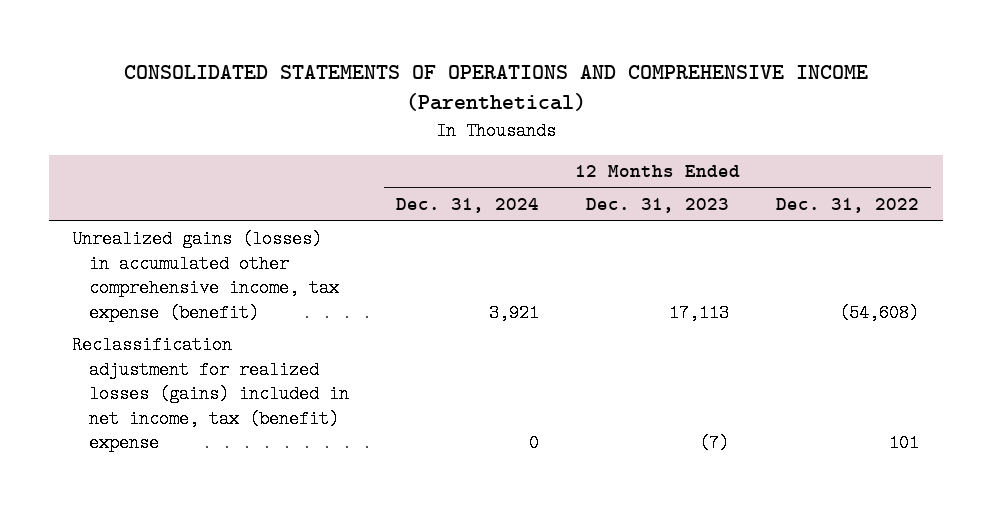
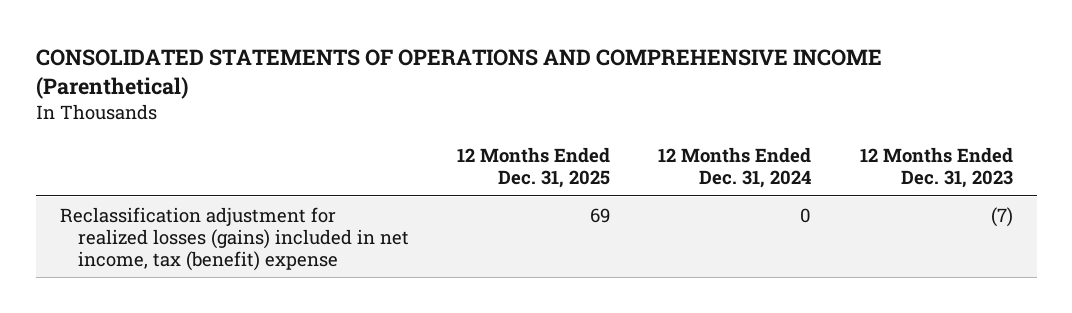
[776,198,920,214] Dec. 31, 2022 -> none
none -> [456,147,610,189] 12 Months Ended Dec. 31, 2025
[72,230,339,322] Unrealized gains (losses) in accumulated other comprehensive income, tax expense (benefit) -> none

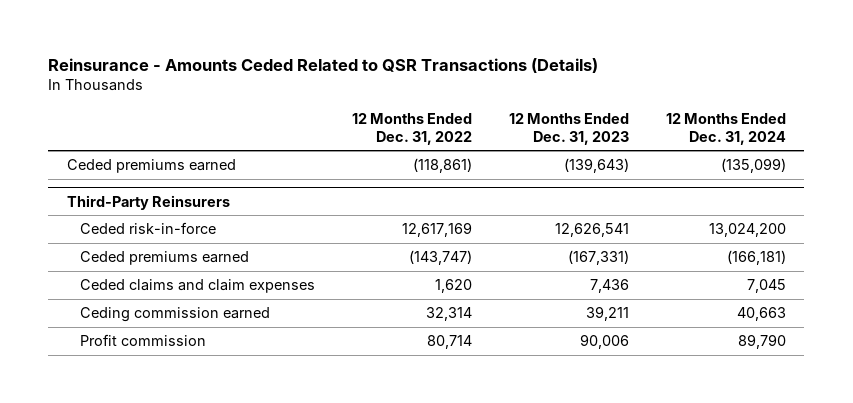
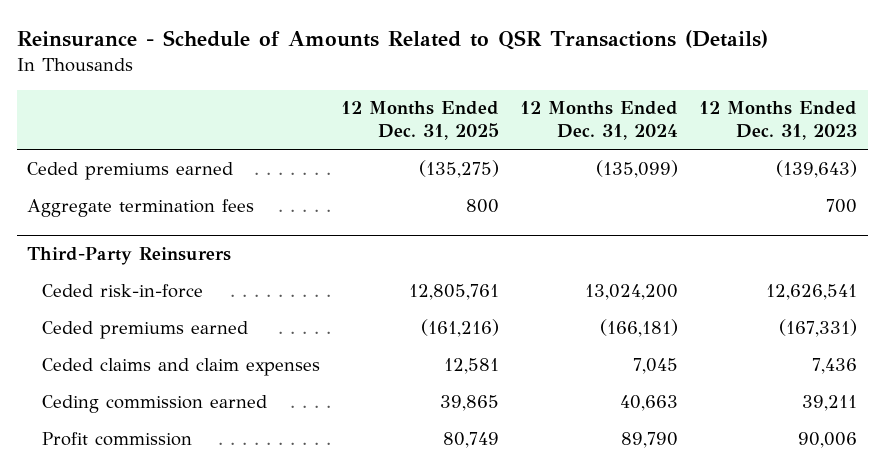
[48,57,599,73] Reinsurance - Amounts Ceded Related to QSR Transactions (Details) -> [16,29,768,50] Reinsurance - Schedule of Amounts Related to QSR Transactions (Details)
[352,113,473,145] 12 Months Ended Dec. 31, 2022 -> none
none -> [341,101,500,141] 12 Months Ended Dec. 31, 2025
none -> [27,198,255,217] Aggregate termination fees

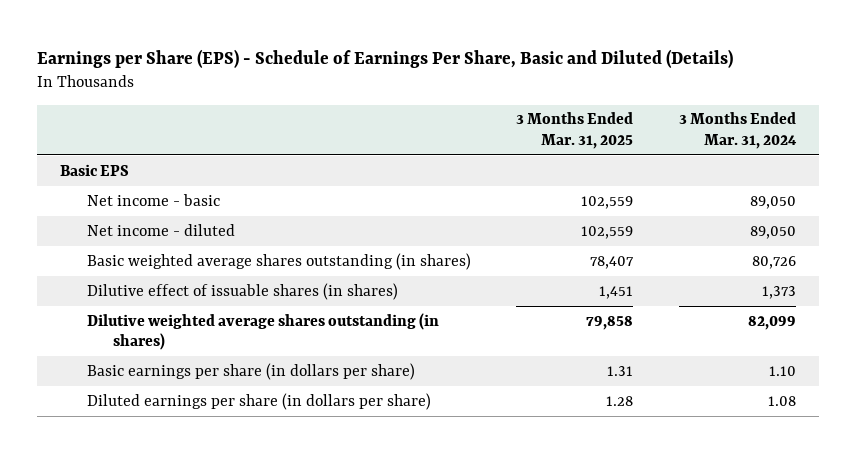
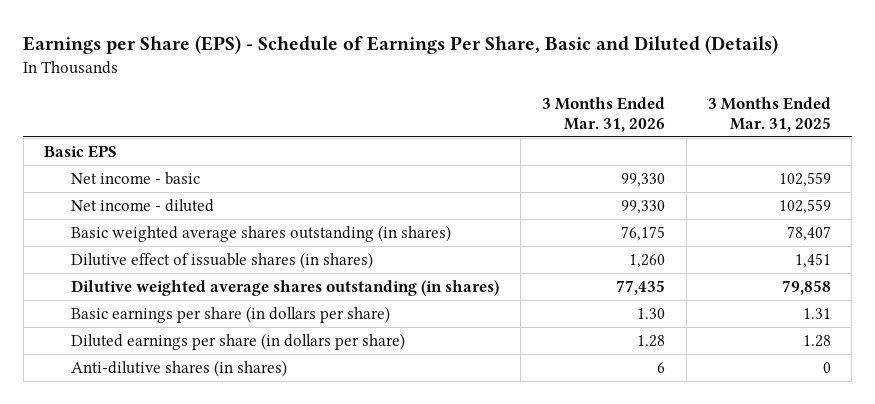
[678,112,797,149] 3 Months Ended Mar. 31, 2024 -> none
none -> [541,97,665,132] 3 Months Ended Mar. 31, 2026
none -> [71,360,288,378] Anti-dilutive shares (in shares)

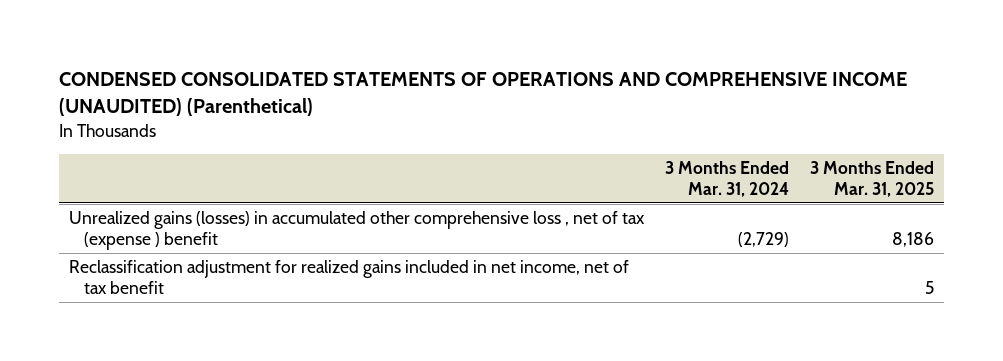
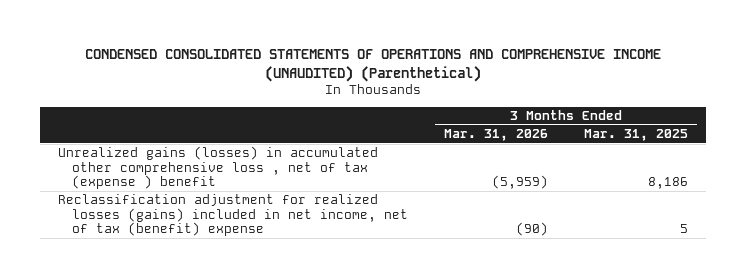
[665,161,790,198] 3 Months Ended Mar. 31, 2024 -> none
none -> [444,129,549,142] Mar. 31, 2026
[69,259,630,294] Reclassification adjustment for realized gains included in net income, net of tax benefit -> [57,194,409,237] Reclassification adjustment for realized losses (gains) included in net income, net of tax (benefit) expense

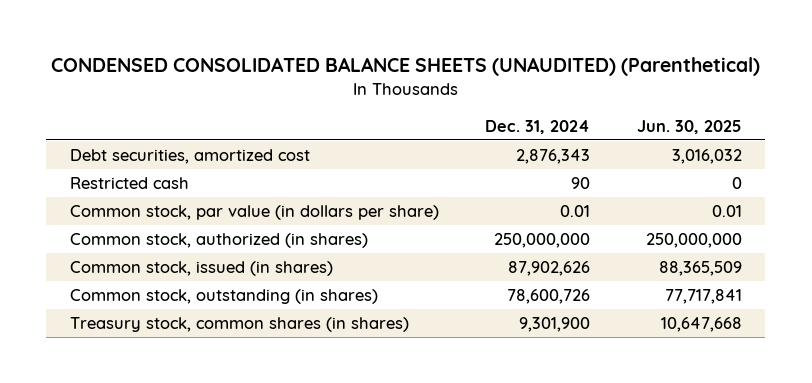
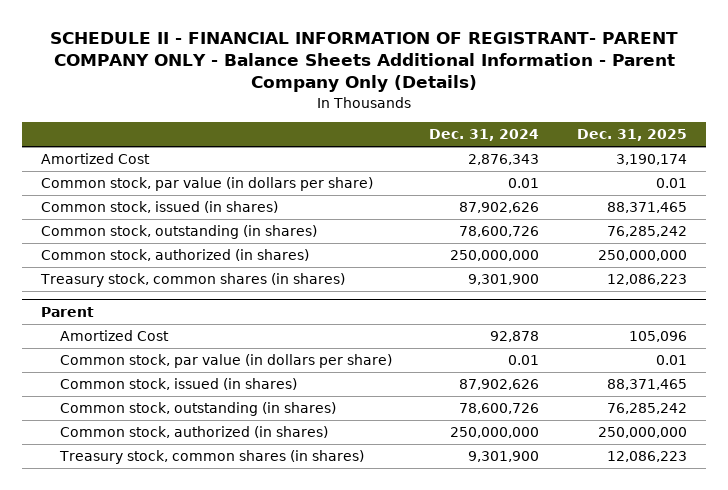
[50,57,760,77] CONDENSED CONSOLIDATED BALANCE SHEETS (UNAUDITED) (Parenthetical) -> [49,32,678,93] SCHEDULE II - FINANCIAL INFORMATION OF REGISTRANT- PARENT COMPANY ONLY - Balance Sheets Additional Information - Parent Company Only (Details)
[637,119,743,134] Jun. 30, 2025 -> none
none -> [576,129,687,142] Dec. 31, 2025
[69,176,189,189] Restricted cash -> none
[69,148,310,164] Debt securities, amortized cost -> [41,153,151,165] Amortized Cost
none -> [41,201,279,214] Common stock, issued (in shares)
none -> [41,225,318,240] Common stock, outstanding (in shares)
none -> [40,273,346,288] Treasury stock, common shares (in shares)
none -> [41,306,95,317] Parent
none -> [59,330,169,342] Amortized Cost
none -> [59,354,392,369] Common stock, par value (in dollars per share)
none -> [59,426,328,439] Common stock, authorized (in shares)

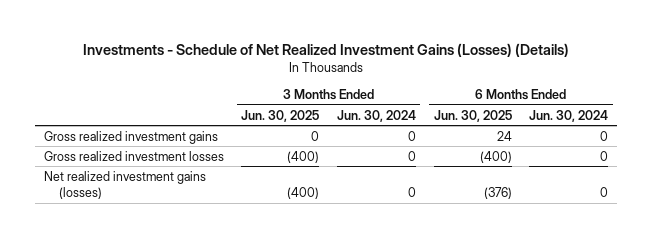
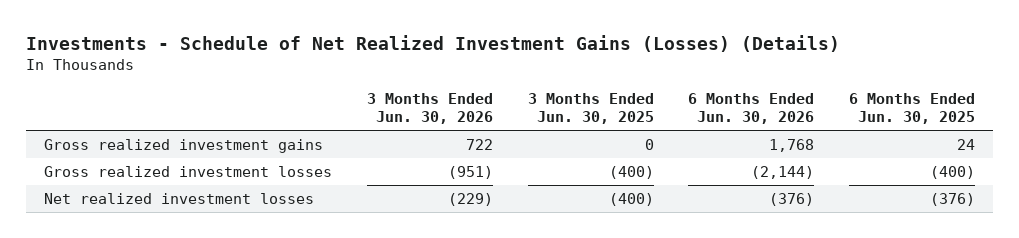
[337,109,417,122] Jun. 30, 2024 -> none
[529,109,609,122] Jun. 30, 2024 -> none
none -> [366,93,493,124] 3 Months Ended Jun. 30, 2026
none -> [688,93,815,124] 6 Months Ended Jun. 30, 2026
[43,170,206,200] Net realized investment gains (losses) -> [43,193,314,205] Net realized investment losses

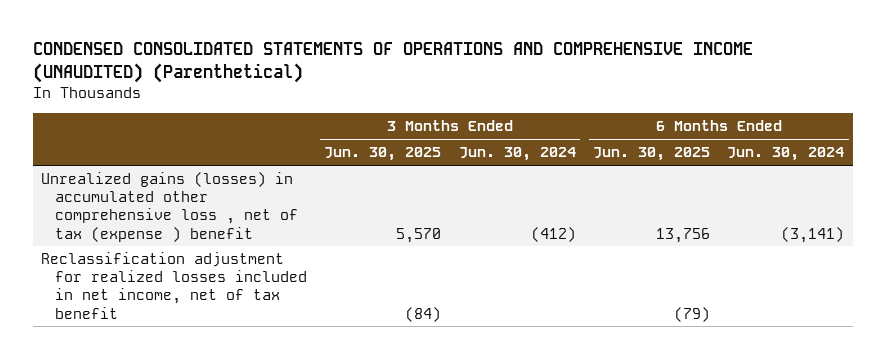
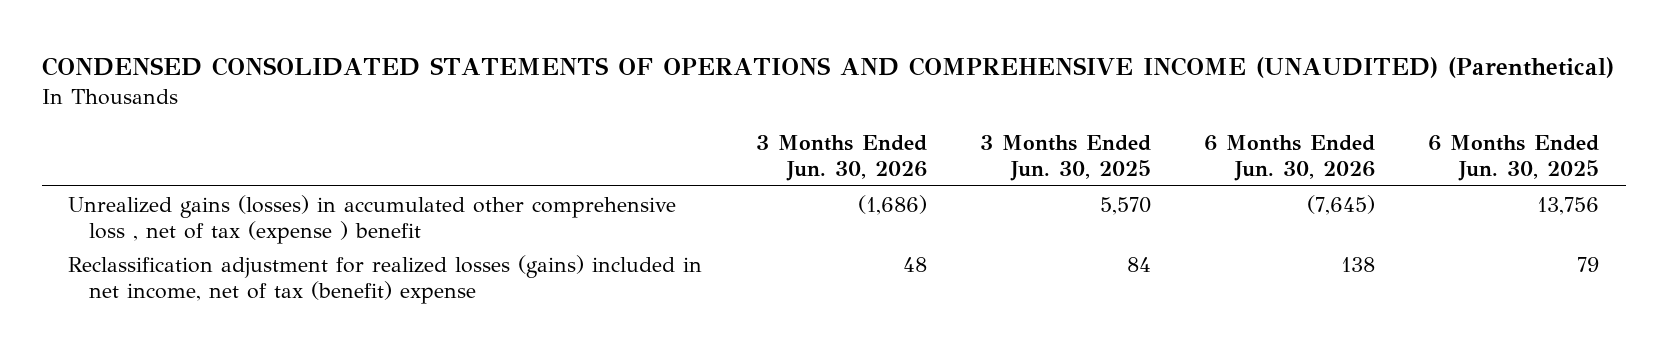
[458,147,576,162] Jun. 30, 2024 -> none
[727,147,845,162] Jun. 30, 2024 -> none
none -> [755,134,927,181] 3 Months Ended Jun. 30, 2026
none -> [1203,134,1375,181] 6 Months Ended Jun. 30, 2026
[41,252,308,319] Reclassification adjustment for realized losses included in net income, net of tax benefit -> [68,254,703,304] Reclassification adjustment for realized losses (gains) included in net income, net of tax (benefit) expense
[405,306,442,322] (84) -> [1126,256,1151,272] 84
[673,306,710,322] (79) -> [1577,256,1600,272] 79

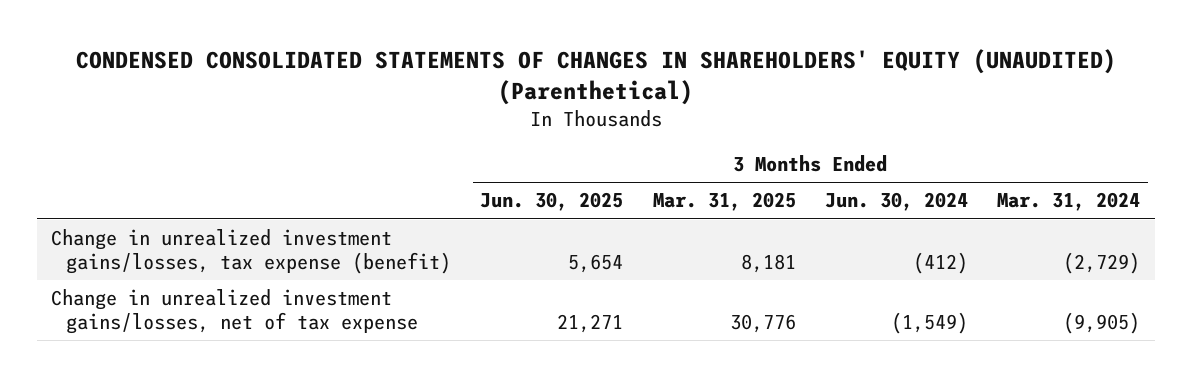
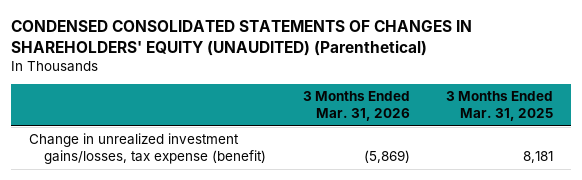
[480,192,624,212] Jun. 30, 2025 -> none
[824,192,968,212] Jun. 30, 2024 -> none
[997,192,1141,212] Mar. 31, 2024 -> none
none -> [302,91,410,122] 3 Months Ended Mar. 31, 2026
[51,289,418,335] Change in unrealized investment gains/losses, net of tax expense -> none

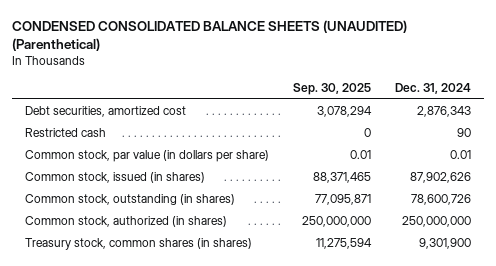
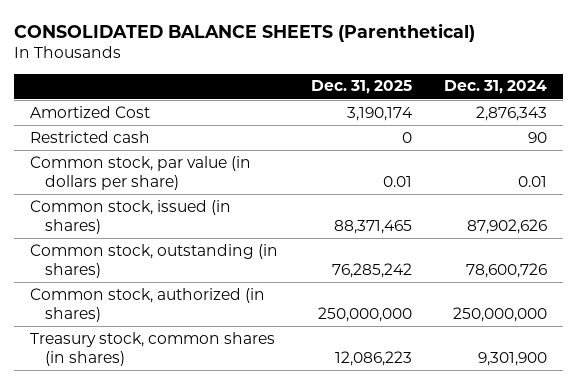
[12,19,408,51] CONDENSED CONSOLIDATED BALANCE SHEETS (UNAUDITED) (Parenthetical) -> [13,22,475,42] CONSOLIDATED BALANCE SHEETS (Parenthetical)
[293,83,372,96] Sep. 30, 2025 -> none
none -> [310,80,412,95] Dec. 31, 2025
[24,106,186,118] Debt securities, amortized cost -> [29,105,150,118] Amortized Cost

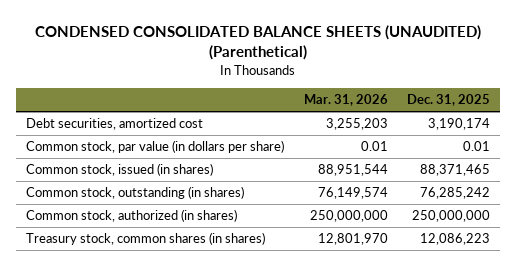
[13,22,475,42] CONSOLIDATED BALANCE SHEETS (Parenthetical) -> [35,24,482,61] CONDENSED CONSOLIDATED BALANCE SHEETS (UNAUDITED) (Parenthetical)
[444,80,548,95] Dec. 31, 2024 -> none
none -> [303,94,388,107] Mar. 31, 2026
[29,130,150,143] Restricted cash -> none
[29,105,150,118] Amortized Cost -> [26,118,204,131] Debt securities, amortized cost

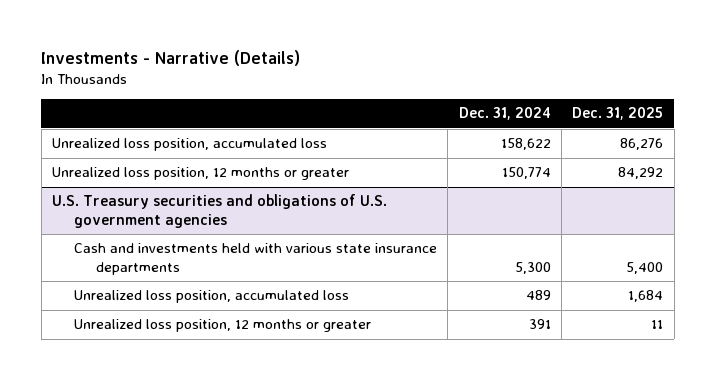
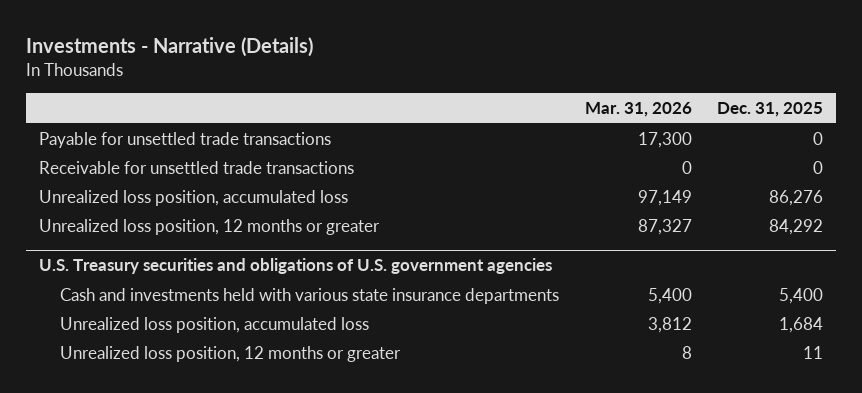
[458,107,551,121] Dec. 31, 2024 -> none
none -> [584,102,692,118] Mar. 31, 2026
none -> [39,131,332,148] Payable for unsettled trade transactions
none -> [39,160,355,174] Receivable for unsettled trade transactions

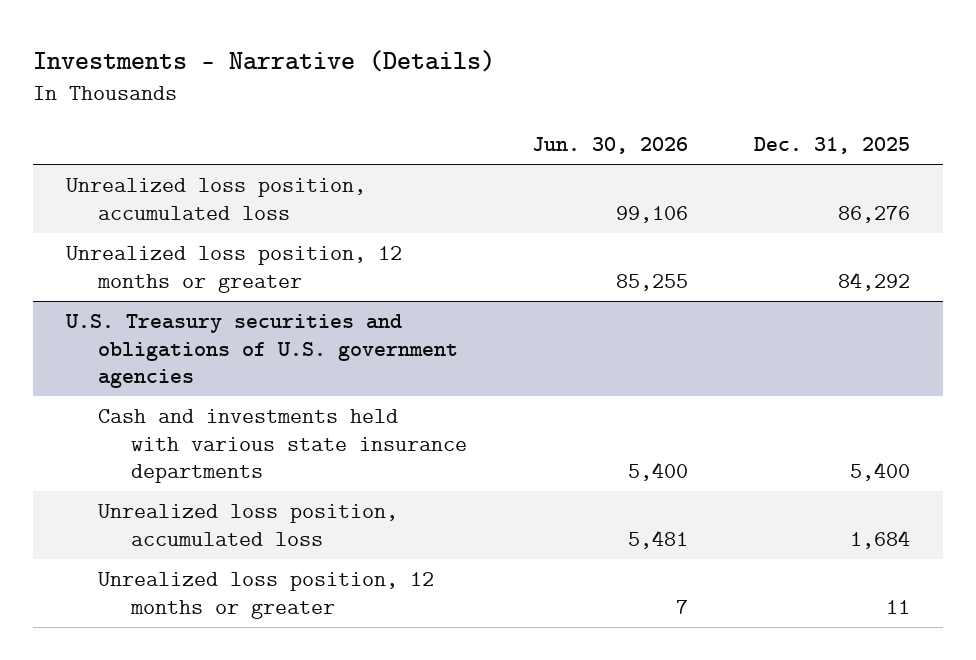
[584,102,692,118] Mar. 31, 2026 -> none
none -> [532,136,689,154] Jun. 30, 2026
[39,131,332,148] Payable for unsettled trade transactions -> none
[39,160,355,174] Receivable for unsettled trade transactions -> none

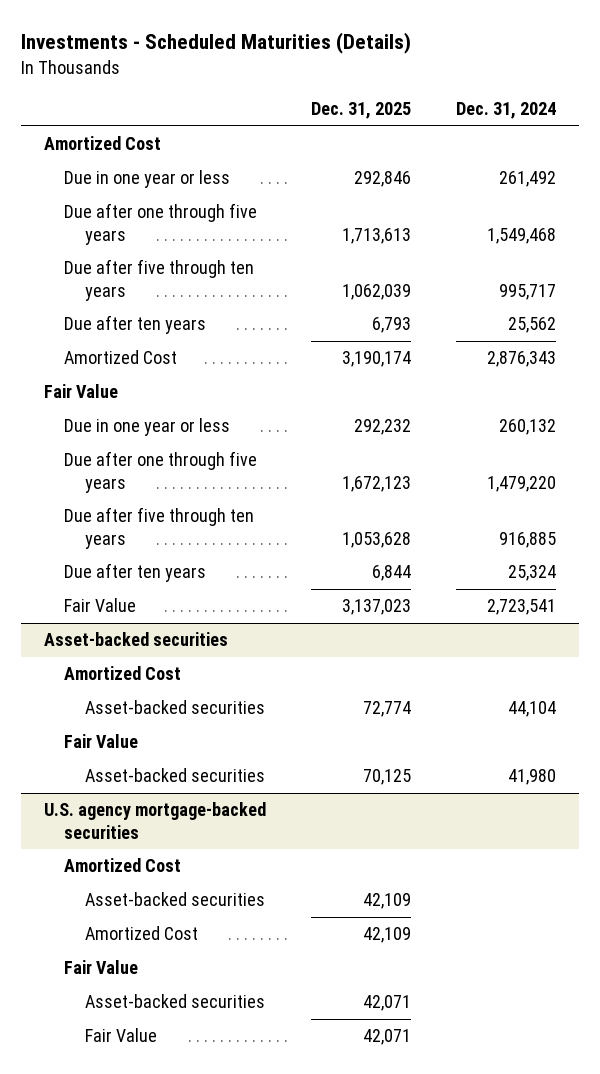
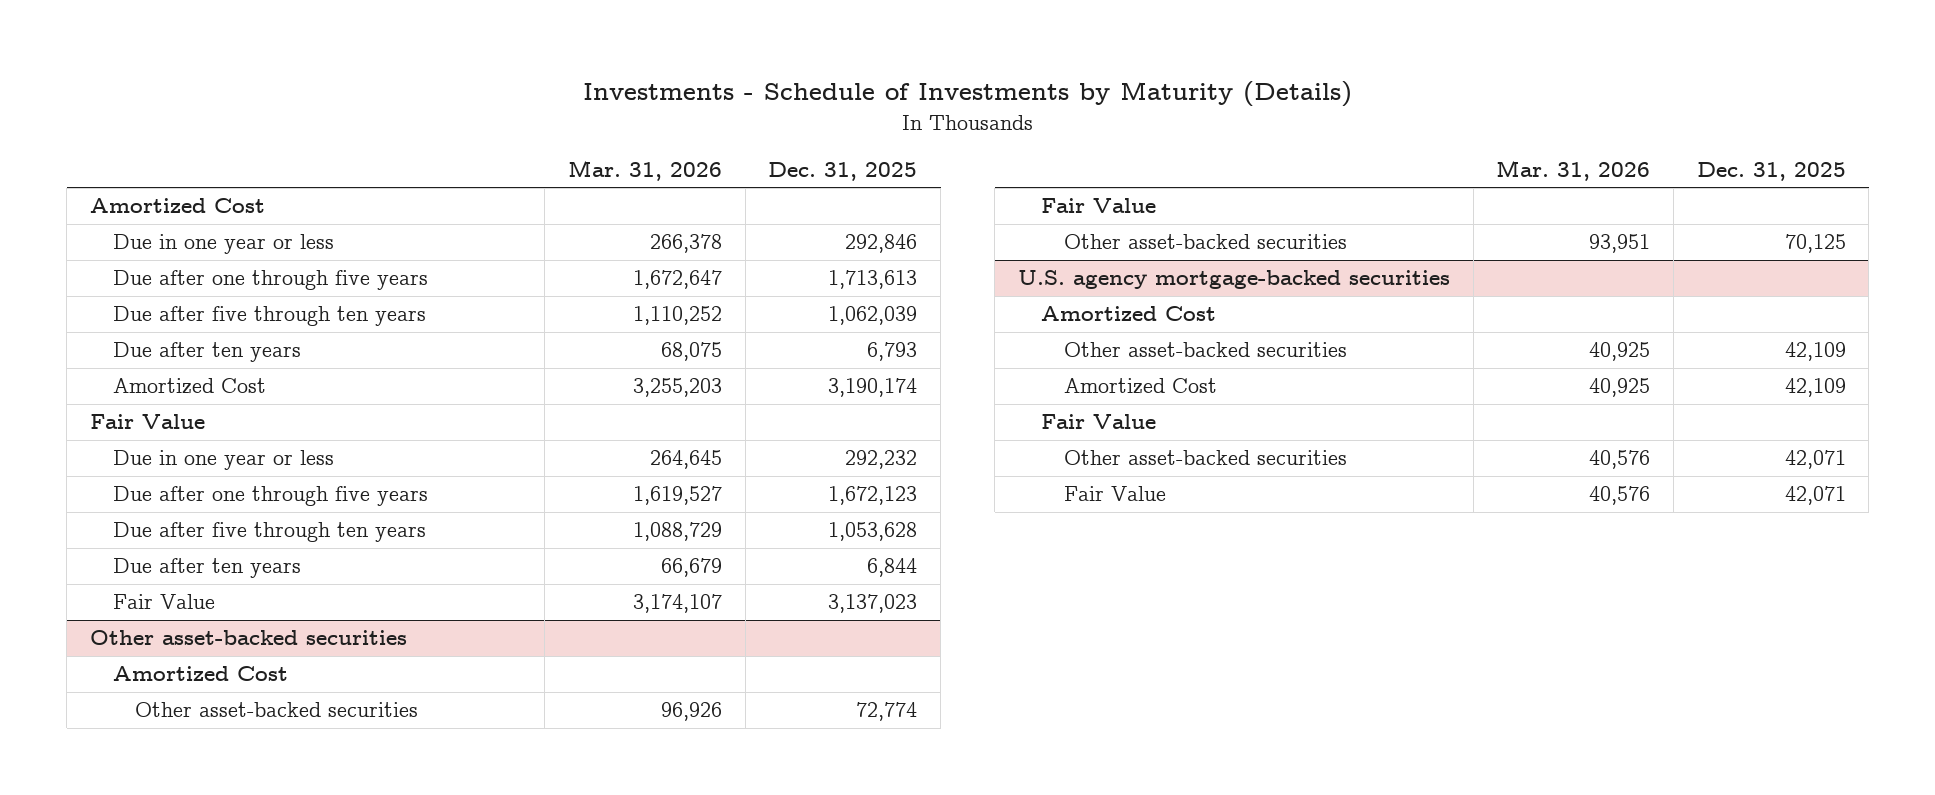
[21,32,412,55] Investments - Scheduled Maturities (Details) -> [582,81,1352,108] Investments - Schedule of Investments by Maturity (Details)
[456,102,557,120] Dec. 31, 2024 -> none
none -> [568,159,723,181] Mar. 31, 2026
[43,632,228,647] Asset-backed securities -> [89,630,407,646] Other asset-backed securities
[85,700,266,715] Asset-backed securities -> [135,702,419,718] Other asset-backed securities
[85,768,266,783] Asset-backed securities -> [1063,234,1347,250] Other asset-backed securities
[85,892,266,907] Asset-backed securities -> [1063,342,1347,358] Other asset-backed securities
[85,994,266,1009] Asset-backed securities -> [1063,450,1347,466] Other asset-backed securities

